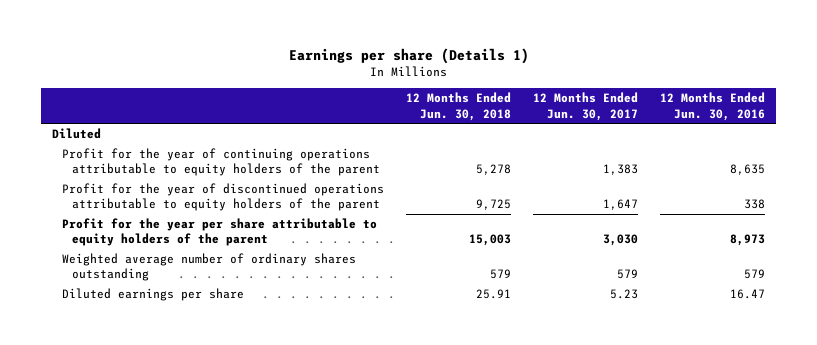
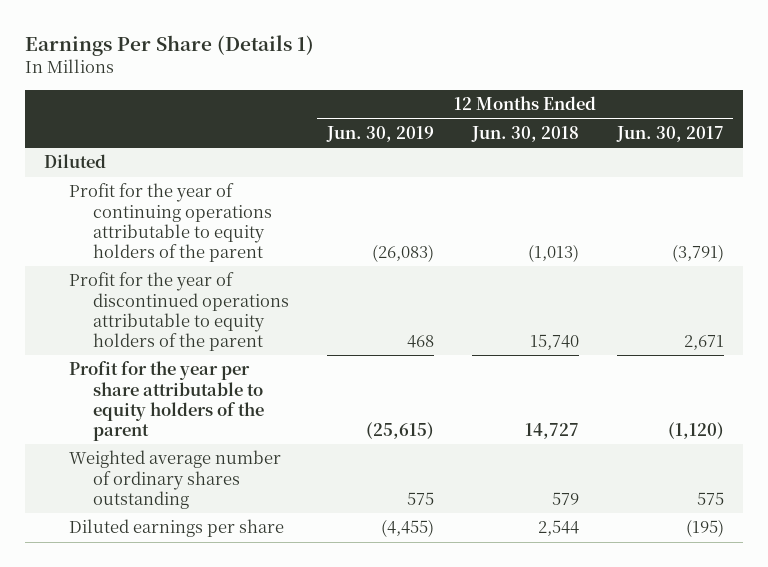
[288,47,529,64] Earnings per share (Details 1) -> [25,35,315,57] Earnings Per Share (Details 1)
[660,92,766,121] 12 Months Ended Jun. 30, 2016 -> none
none -> [325,126,434,143] Jun. 30, 2019
[475,164,511,176] 5,278 -> [527,243,579,262] (1,013)
[603,164,639,176] 1,383 -> [671,243,724,262] (3,791)
[475,199,511,211] 9,725 -> [529,333,579,350] 15,740
[603,199,639,211] 1,647 -> [683,334,724,350] 2,671
[468,234,511,247] 15,003 -> [524,422,579,439] 14,727
[603,234,639,247] 3,030 -> [667,421,724,439] (1,120)
[617,269,639,280] 579 -> [696,491,724,505] 575
[475,289,511,300] 25.91 -> [537,520,579,537] 2,544
[610,289,639,300] 5.23 -> [685,519,724,538] (195)

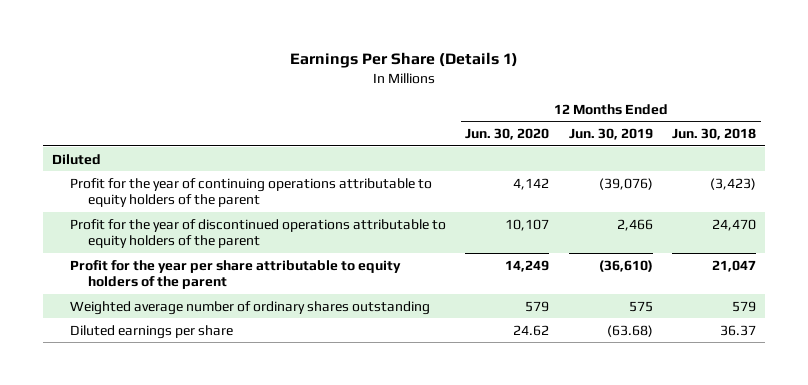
[615,126,724,143] Jun. 30, 2017 -> none
none -> [465,128,550,141] Jun. 30, 2020
[371,243,434,262] (26,083) -> [598,177,653,190] (39,076)
[527,243,579,262] (1,013) -> [709,177,756,190] (3,423)
[406,334,434,348] 468 -> [616,218,653,231] 2,466
[529,333,579,350] 15,740 -> [711,218,756,231] 24,470
[365,421,434,439] (25,615) -> [598,259,653,272] (36,610)
[524,422,579,439] 14,727 -> [711,259,756,272] 21,047
[380,519,434,538] (4,455) -> [606,324,653,337] (63.68)
[537,520,579,537] 2,544 -> [719,324,756,336] 36.37

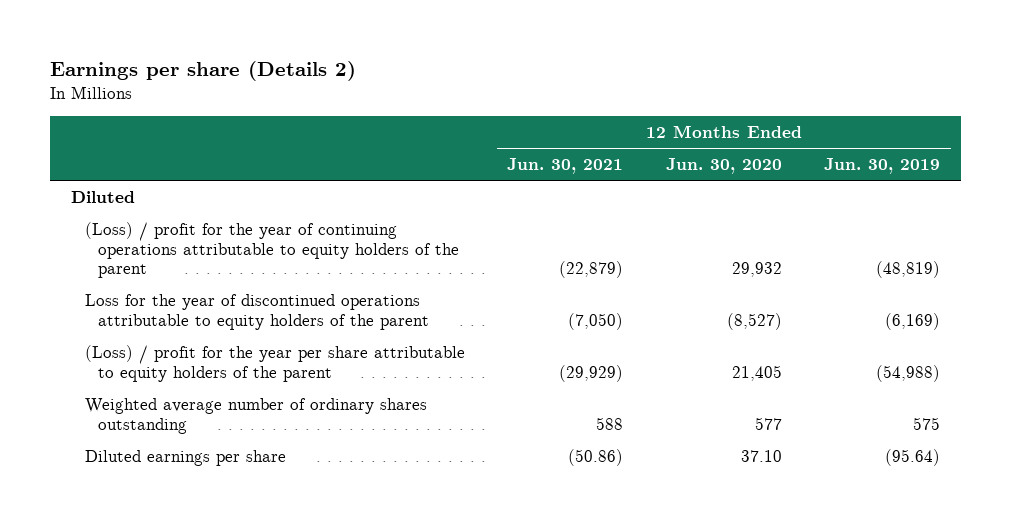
[290,52,519,69] Earnings Per Share (Details 1) -> [50,61,357,82] Earnings per share (Details 2)
[671,128,756,141] Jun. 30, 2018 -> none
none -> [507,158,624,175] Jun. 30, 2021
[70,177,433,207] Profit for the year of continuing operations attributable to equity holders of the parent -> [84,221,460,279] (Loss) / profit for the year of continuing operations attributable to equity holders of the parent
[513,177,550,190] 4,142 -> [731,262,782,278] 29,932
[598,177,653,190] (39,076) -> [876,261,941,279] (48,819)
[70,218,447,248] Profit for the year of discontinued operations attributable to equity holders of the parent -> [84,293,430,330] Loss for the year of discontinued operations attributable to equity holders of the parent
[505,218,550,231] 10,107 -> [726,312,782,330] (8,527)
[616,218,653,231] 2,466 -> [885,312,941,330] (6,169)
[70,259,402,289] Profit for the year per share attributable to equity holders of the parent -> [84,344,465,382] (Loss) / profit for the year per share attributable to equity holders of the parent
[505,259,550,272] 14,249 -> [731,364,782,381] 21,405
[598,259,653,272] (36,610) -> [876,364,941,382] (54,988)
[525,300,550,312] 579 -> [754,416,782,430] 577
[513,324,550,336] 24.62 -> [740,449,782,462] 37.10
[606,324,653,337] (63.68) -> [885,448,941,466] (95.64)

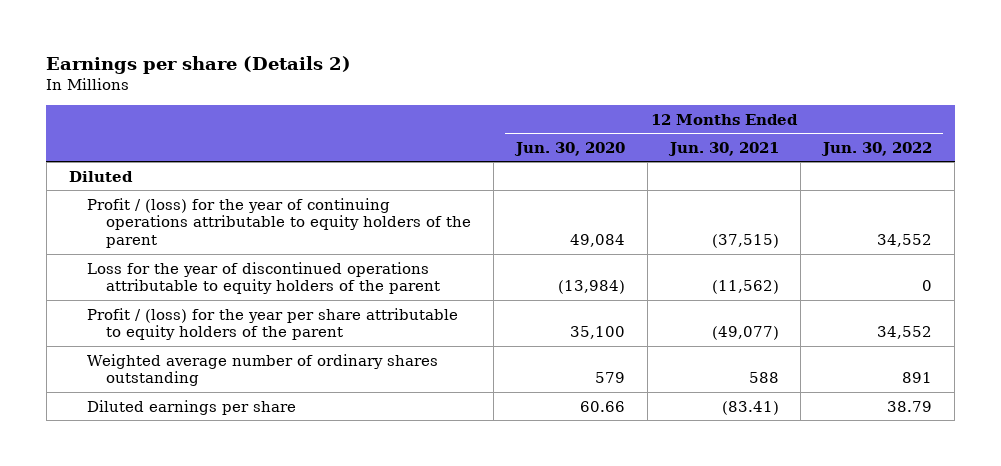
[824,158,941,175] Jun. 30, 2019 -> none
none -> [821,141,933,156] Jun. 30, 2022
[84,221,460,279] (Loss) / profit for the year of continuing operations attributable to equity holders of the parent -> [87,197,472,248] Profit / (loss) for the year of continuing operations attributable to equity holders of the parent
[559,261,624,279] (22,879) -> [711,233,779,248] (37,515)
[731,262,782,278] 29,932 -> [569,233,625,247] 49,084
[568,312,624,330] (7,050) -> [711,280,779,295] (11,562)
[726,312,782,330] (8,527) -> [557,280,625,295] (13,984)
[84,344,465,382] (Loss) / profit for the year per share attributable to equity holders of the parent -> [87,307,459,341] Profit / (loss) for the year per share attributable to equity holders of the parent
[559,364,624,382] (29,929) -> [711,326,779,341] (49,077)
[731,364,782,381] 21,405 -> [569,326,625,340] 35,100
[754,416,782,430] 577 -> [594,372,625,384] 579
[568,448,624,466] (50.86) -> [721,400,779,415] (83.41)
[740,449,782,462] 37.10 -> [579,400,625,412] 60.66

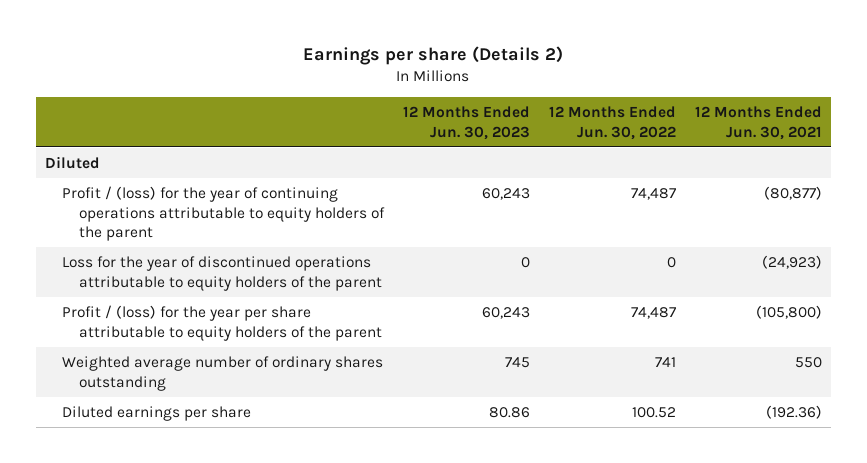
[513,141,625,156] Jun. 30, 2020 -> none
none -> [403,106,531,140] 12 Months Ended Jun. 30, 2023
[711,233,779,248] (37,515) -> [763,186,822,201] (80,877)
[877,233,933,247] 34,552 -> [630,188,676,201] 74,487
[711,280,779,295] (11,562) -> [761,255,822,270] (24,923)
[711,326,779,341] (49,077) -> [755,305,822,320] (105,800)
[877,326,933,340] 34,552 -> [630,307,676,320] 74,487
[748,372,779,384] 588 -> [794,357,822,369] 550
[902,372,933,384] 891 -> [654,357,676,368] 741
[721,400,779,415] (83.41) -> [765,405,822,420] (192.36)
[887,400,933,412] 38.79 -> [631,407,676,419] 100.52

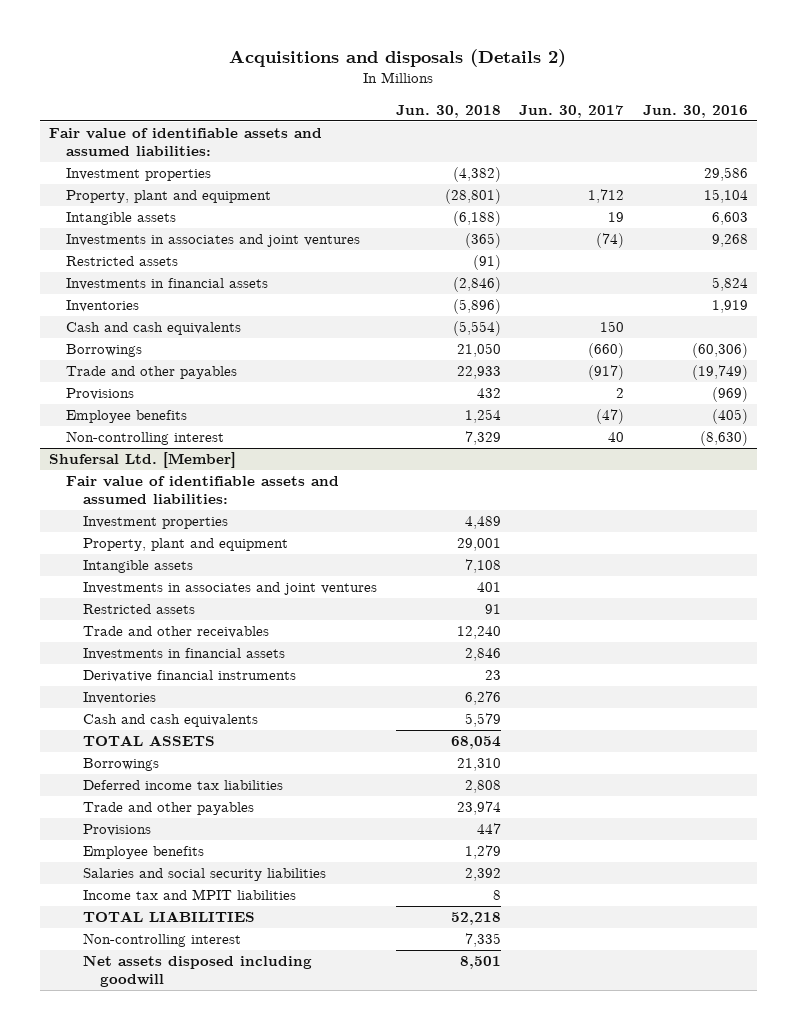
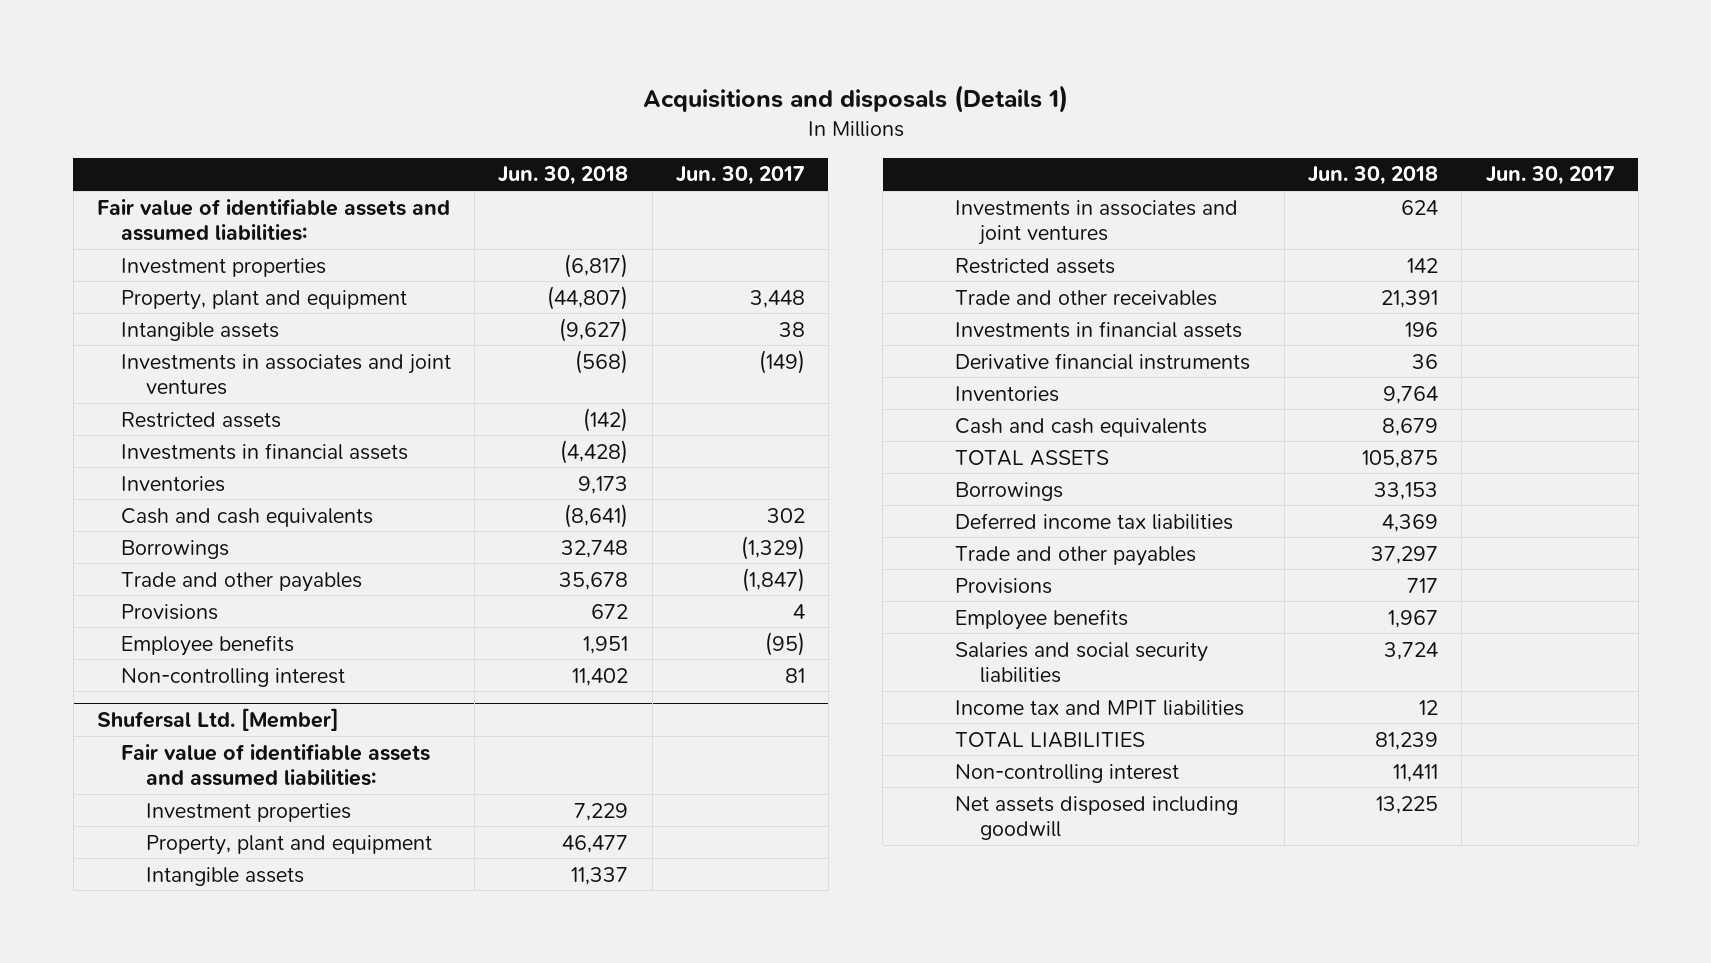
[229,49,567,68] Acquisitions and disposals (Details 2) -> [642,84,1068,113] Acquisitions and disposals (Details 1)
[642,104,748,118] Jun. 30, 2016 -> none
[452,167,501,183] (4,382) -> [564,253,629,278] (6,817)
[444,189,501,205] (28,801) -> [547,285,629,310] (44,807)
[588,189,625,204] 1,712 -> [749,289,805,308] 3,448
[452,211,501,227] (6,188) -> [559,317,629,342] (9,627)
[608,212,625,223] 19 -> [778,321,805,337] 38
[464,233,501,249] (365) -> [575,349,629,374] (568)
[596,233,625,249] (74) -> [758,349,805,374] (149)
[472,255,501,271] (91) -> [583,407,629,432] (142)
[452,277,501,293] (2,846) -> [560,439,629,464] (4,428)
[452,299,501,315] (5,896) -> [578,475,629,494] 9,173
[452,321,501,337] (5,554) -> [564,503,629,528] (8,641)
[600,321,625,333] 150 -> [766,507,805,523] 302
[456,343,501,358] 21,050 -> [561,539,629,558] 32,748
[588,343,625,359] (660) -> [740,535,805,560] (1,329)
[456,366,501,380] 22,933 -> [559,571,629,590] 35,678
[588,365,625,381] (917) -> [741,567,805,592] (1,847)
[476,388,501,399] 432 -> [591,603,629,619] 672
[616,388,625,399] 2 -> [792,603,805,619] 4
[464,409,501,424] 1,254 -> [583,635,629,654] 1,951
[596,409,625,425] (47) -> [764,631,805,656] (95)
[464,431,501,446] 7,329 -> [572,667,629,686] 11,402
[608,432,625,443] 40 -> [784,667,805,683] 81
[464,516,501,530] 4,489 -> [574,802,629,821] 7,229
[456,538,501,552] 29,001 -> [562,834,629,853] 46,477
[464,559,501,574] 7,108 -> [571,866,629,885] 11,337
[476,582,501,593] 401 -> [1401,199,1439,215] 624
[484,604,501,615] 91 -> [1407,257,1439,273] 142
[456,626,501,640] 12,240 -> [1381,289,1439,308] 21,391
[464,648,501,662] 2,846 -> [1405,321,1439,337] 196
[484,670,501,681] 23 -> [1412,353,1439,369] 36
[464,691,501,706] 6,276 -> [1383,385,1439,404] 9,764
[464,713,501,728] 5,579 -> [1382,417,1439,436] 8,679
[450,736,501,750] 68,054 -> [1362,449,1439,468] 105,875
[456,758,501,772] 21,310 -> [1374,481,1439,500] 33,153
[464,780,501,794] 2,808 -> [1382,513,1439,532] 4,369
[456,801,501,816] 23,974 -> [1371,545,1439,564] 37,297
[476,823,501,835] 447 -> [1407,577,1439,593] 717
[464,845,501,860] 1,279 -> [1388,609,1439,628] 1,967
[464,868,501,882] 2,392 -> [1384,641,1439,660] 3,724
[492,890,501,901] 8 -> [1419,699,1439,715] 12
[450,912,501,926] 52,218 -> [1375,731,1439,750] 81,239
[464,933,501,948] 7,335 -> [1393,763,1439,782] 11,411
[459,956,501,970] 8,501 -> [1376,795,1439,814] 13,225

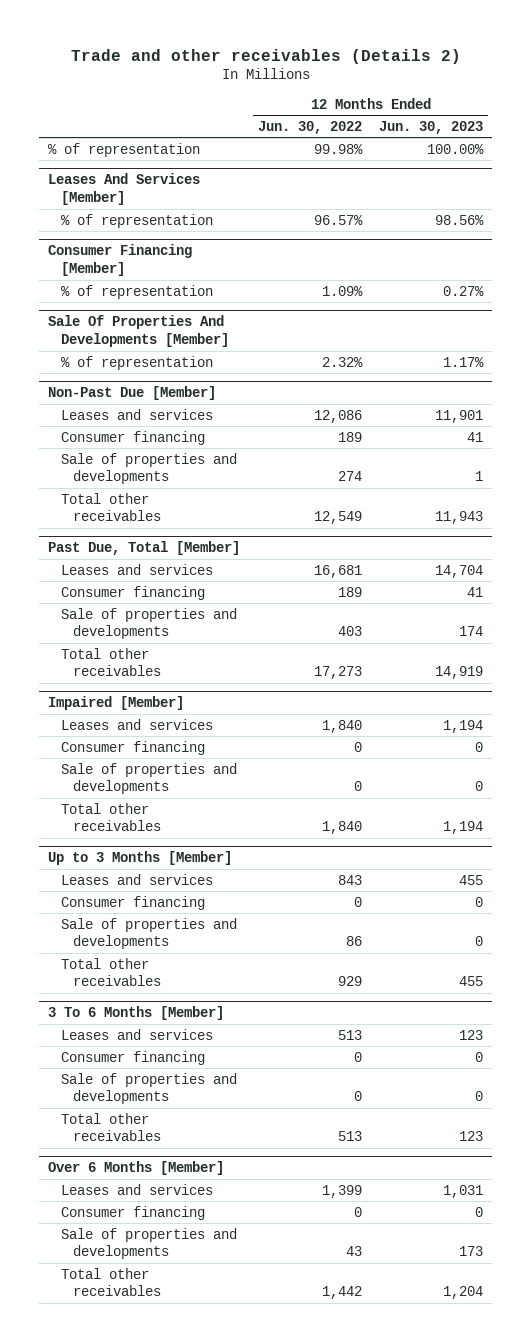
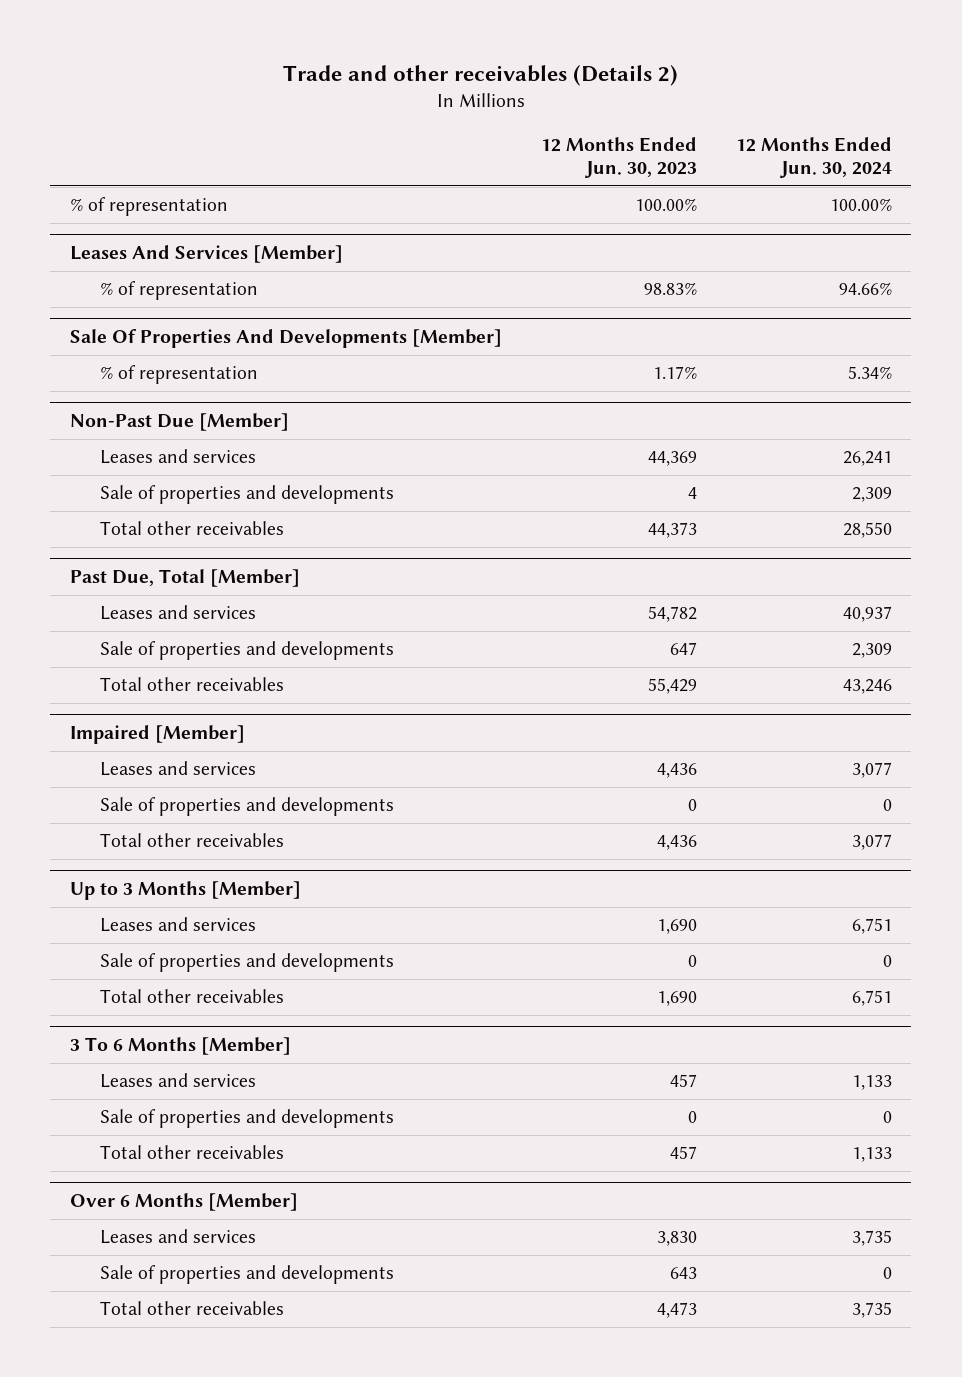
[257,120,362,134] Jun. 30, 2022 -> none
none -> [735,136,892,179] 12 Months Ended Jun. 30, 2024
[48,244,193,277] Consumer Financing [Member] -> none
[60,284,213,299] % of representation -> none
[435,214,485,225] 98.56% -> [643,282,697,296] 98.83%
[60,430,205,445] Consumer financing -> none
[435,409,484,423] 11,901 -> [647,451,697,467] 44,369
[475,471,484,482] 1 -> [687,487,697,500] 4
[435,511,484,525] 11,943 -> [647,522,697,539] 44,373
[60,585,205,600] Consumer financing -> none
[435,564,484,578] 14,704 -> [647,606,697,623] 54,782
[459,626,484,637] 174 -> [669,642,697,656] 647
[435,666,484,680] 14,919 -> [647,678,697,695] 55,429
[60,740,205,755] Consumer financing -> none
[443,719,484,733] 1,194 -> [656,763,697,779] 4,436
[443,821,484,835] 1,194 -> [656,835,697,851] 4,436
[60,895,205,910] Consumer financing -> none
[459,874,484,885] 455 -> [656,919,697,935] 1,690
[459,976,484,987] 455 -> [656,991,697,1007] 1,690
[60,1050,205,1065] Consumer financing -> none
[459,1029,484,1040] 123 -> [669,1074,697,1088] 457
[459,1131,484,1142] 123 -> [669,1146,697,1160] 457
[60,1205,205,1220] Consumer financing -> none
[443,1184,484,1198] 1,031 -> [656,1231,697,1247] 3,830
[459,1246,484,1257] 173 -> [669,1267,697,1280] 643
[443,1286,484,1300] 1,204 -> [656,1302,697,1319] 4,473

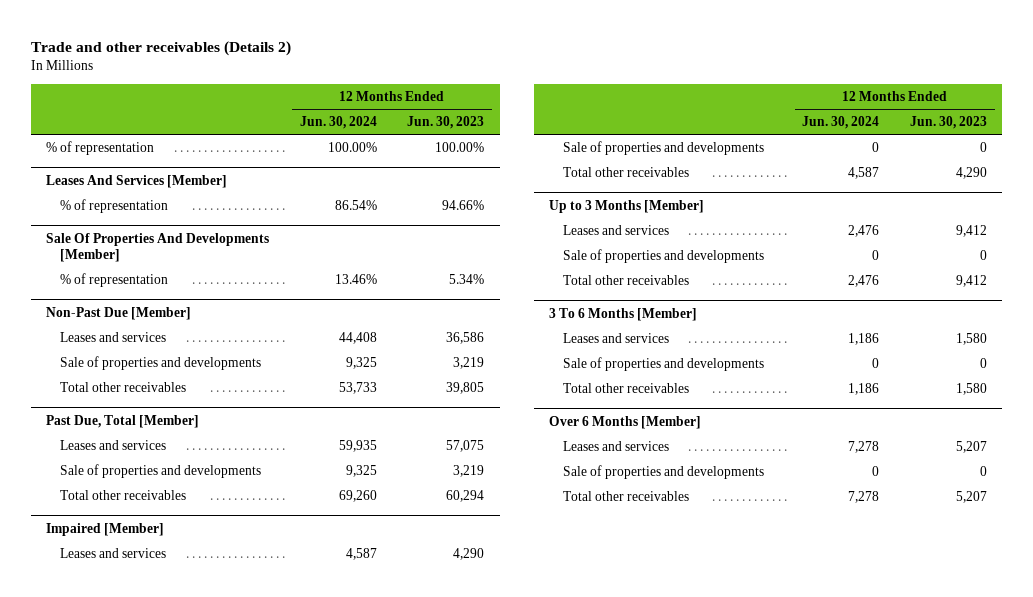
[643,282,697,296] 98.83% -> [442,199,485,210] 94.66%
[838,282,892,296] 94.66% -> [334,199,377,210] 86.54%
[652,366,697,380] 1.17% -> [449,273,485,284] 5.34%
[847,366,892,380] 5.34% -> [334,273,377,284] 13.46%
[647,451,697,467] 44,369 -> [446,331,485,344] 36,586
[842,451,892,467] 26,241 -> [338,331,377,344] 44,408
[687,487,697,500] 4 -> [453,356,485,369] 3,219
[851,487,892,503] 2,309 -> [345,356,377,369] 9,325
[647,522,697,539] 44,373 -> [446,381,485,394] 39,805
[842,522,892,539] 28,550 -> [338,381,377,394] 53,733
[647,606,697,623] 54,782 -> [446,439,485,452] 57,075
[842,606,892,623] 40,937 -> [338,439,377,452] 59,935
[669,642,697,656] 647 -> [453,464,485,477] 3,219
[851,643,892,659] 2,309 -> [345,464,377,477] 9,325
[647,678,697,695] 55,429 -> [446,489,485,502] 60,294
[842,679,892,695] 43,246 -> [338,489,377,502] 69,260
[656,763,697,779] 4,436 -> [453,547,485,560] 4,290
[851,762,892,779] 3,077 -> [345,547,377,560] 4,587
[656,835,697,851] 4,436 -> [956,166,988,179] 4,290
[851,834,892,851] 3,077 -> [848,166,880,179] 4,587
[656,919,697,935] 1,690 -> [956,224,988,237] 9,412
[851,918,892,935] 6,751 -> [848,224,880,237] 2,476
[656,991,697,1007] 1,690 -> [956,274,988,287] 9,412
[851,990,892,1007] 6,751 -> [848,274,880,287] 2,476
[669,1074,697,1088] 457 -> [956,332,988,345] 1,580
[851,1075,892,1091] 1,133 -> [848,332,880,345] 1,186
[669,1146,697,1160] 457 -> [956,382,988,395] 1,580
[851,1147,892,1163] 1,133 -> [848,382,880,395] 1,186
[656,1231,697,1247] 3,830 -> [956,440,988,453] 5,207
[851,1230,892,1247] 3,735 -> [848,440,880,453] 7,278
[669,1267,697,1280] 643 -> [980,465,988,476] 0
[656,1302,697,1319] 4,473 -> [956,490,988,503] 5,207
[851,1302,892,1319] 3,735 -> [848,490,880,503] 7,278

